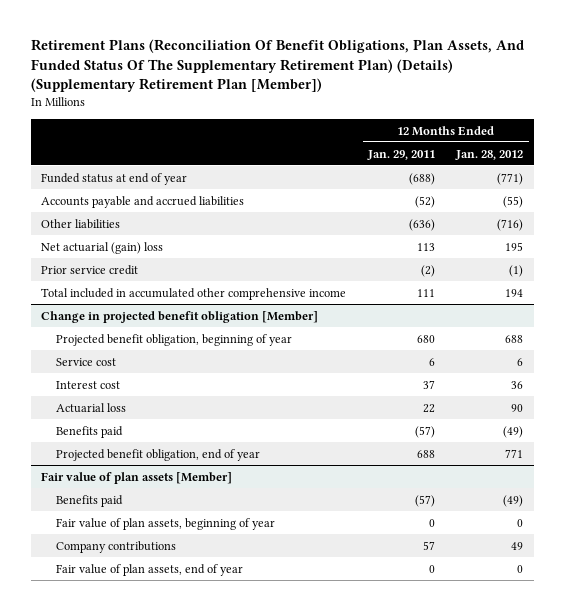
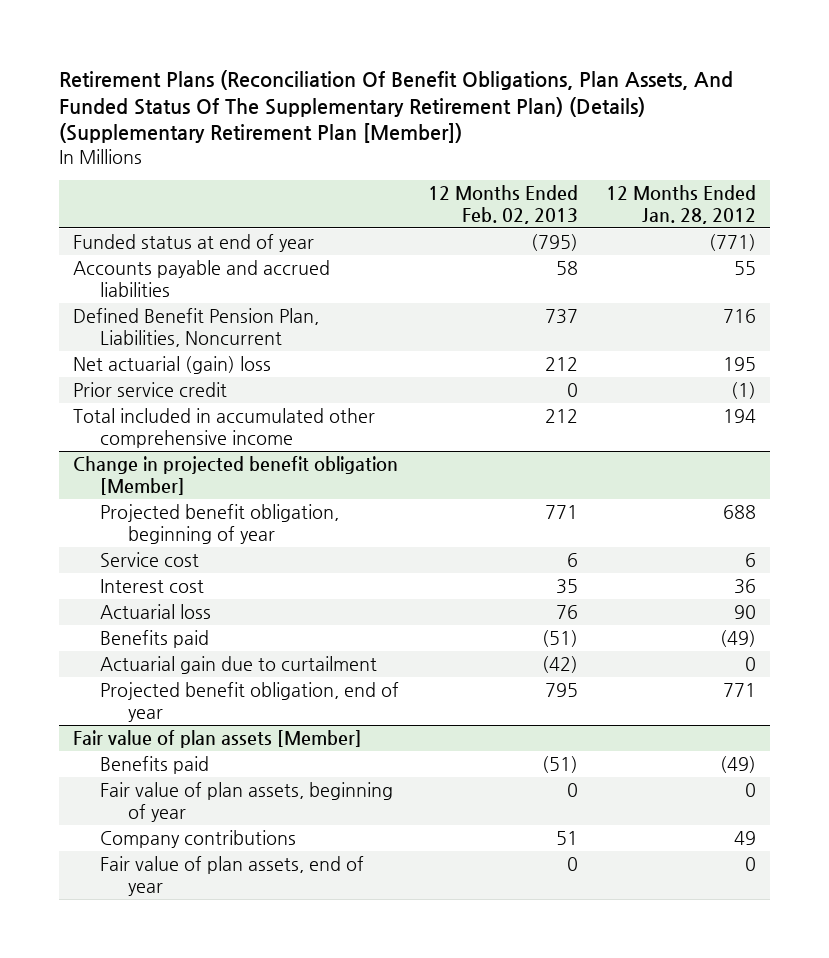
[366,149,435,160] Jan. 29, 2011 -> none
none -> [427,185,578,224] 12 Months Ended Feb. 02, 2013
[41,218,121,229] Other liabilities -> none
[503,195,524,208] (55) -> [733,261,756,276] 55
none -> [72,308,319,347] Defined Benefit Pension Plan, Liabilities, Noncurrent
none -> [100,656,378,675] Actuarial gain due to curtailment

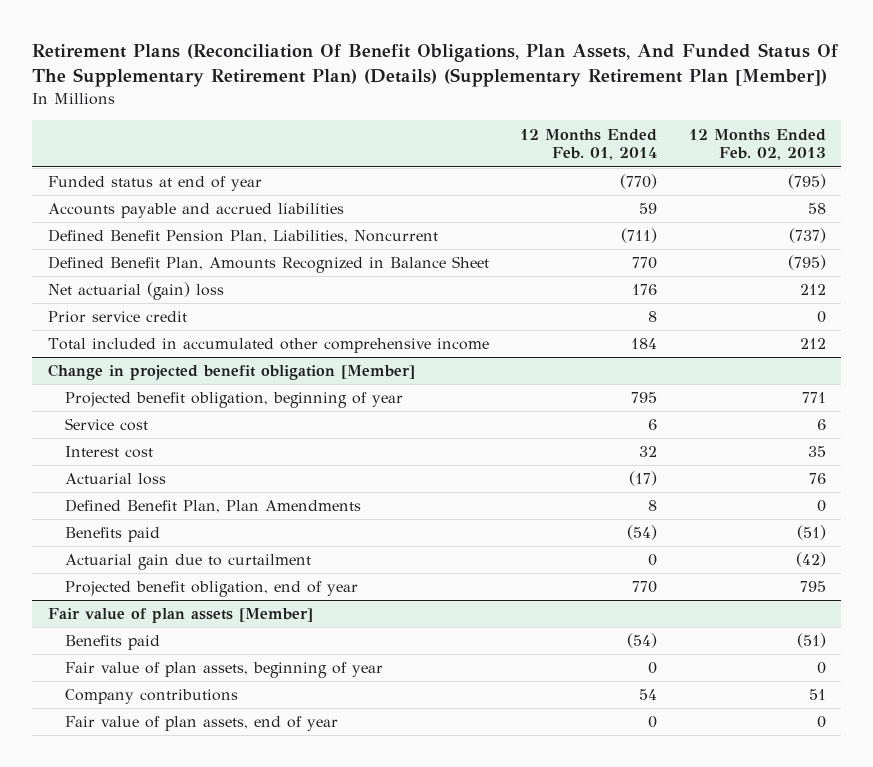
[605,185,756,224] 12 Months Ended Jan. 28, 2012 -> none
none -> [520,128,658,161] 12 Months Ended Feb. 01, 2014
[544,309,578,325] 737 -> [788,228,826,244] (737)
none -> [47,256,489,274] Defined Benefit Plan, Amounts Recognized in Balance Sheet
none -> [65,499,362,514] Defined Benefit Plan, Plan Amendments

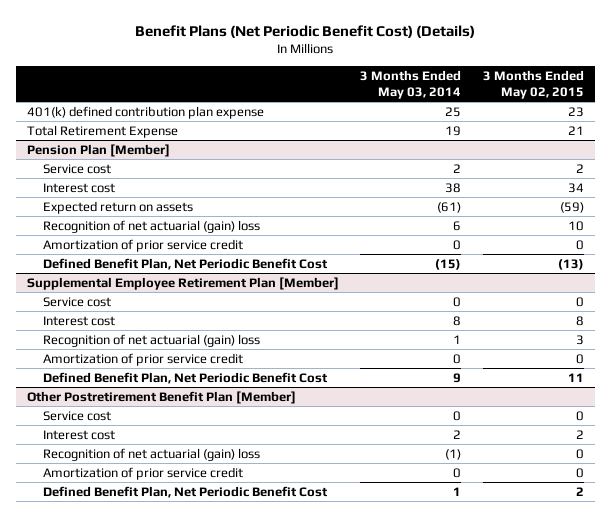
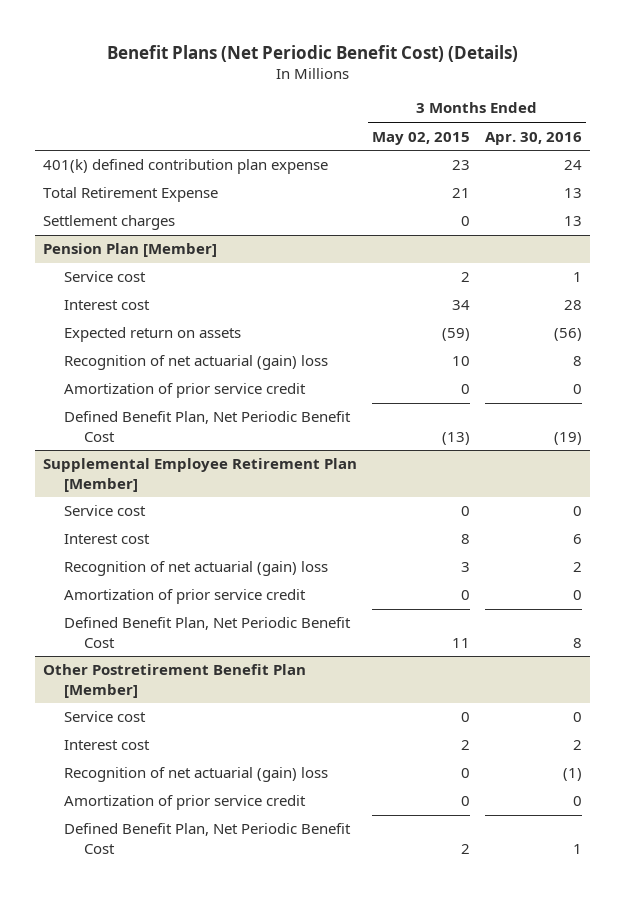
[360,69,462,99] 3 Months Ended May 03, 2014 -> none
none -> [485,131,583,145] Apr. 30, 2016
none -> [42,215,175,231] Settlement charges

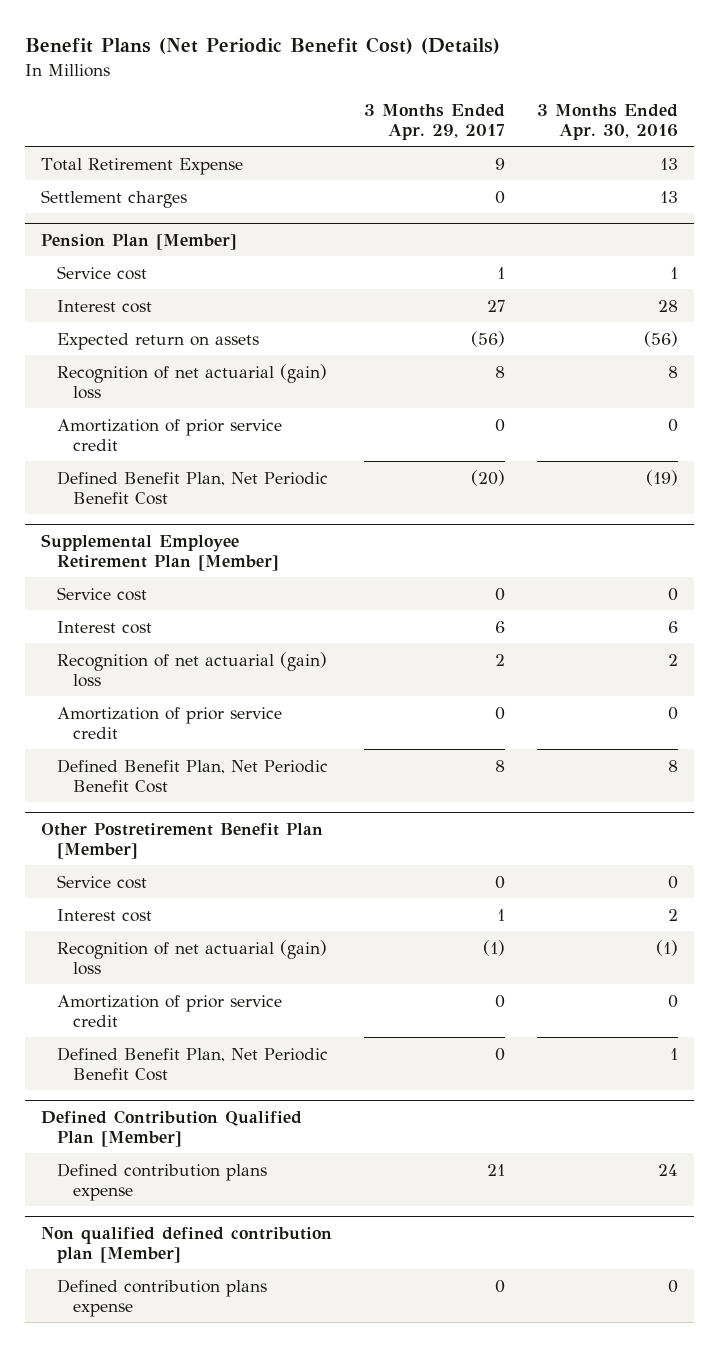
[372,131,471,145] May 02, 2015 -> none
none -> [364,103,506,140] 3 Months Ended Apr. 29, 2017
[42,159,328,175] 401(k) defined contribution plan expense -> none
none -> [41,1109,303,1147] Defined Contribution Qualified Plan [Member]
none -> [56,1162,267,1201] Defined contribution plans expense
none -> [41,1226,333,1263] Non qualified defined contribution plan [Member]
none -> [56,1278,267,1317] Defined contribution plans expense

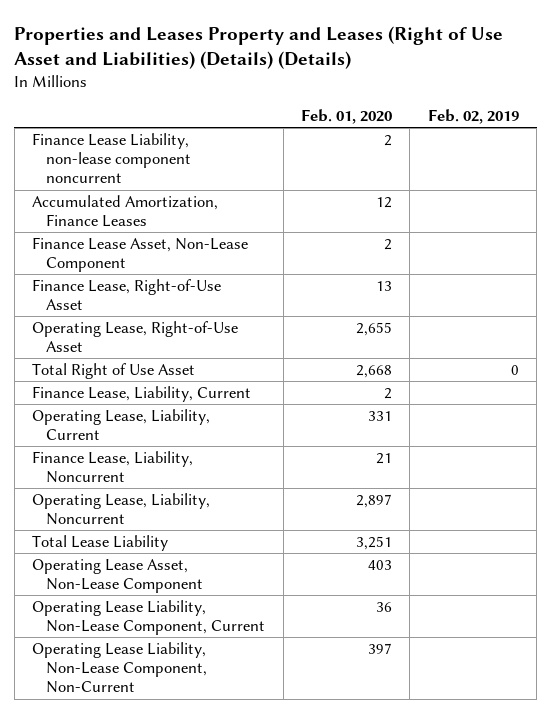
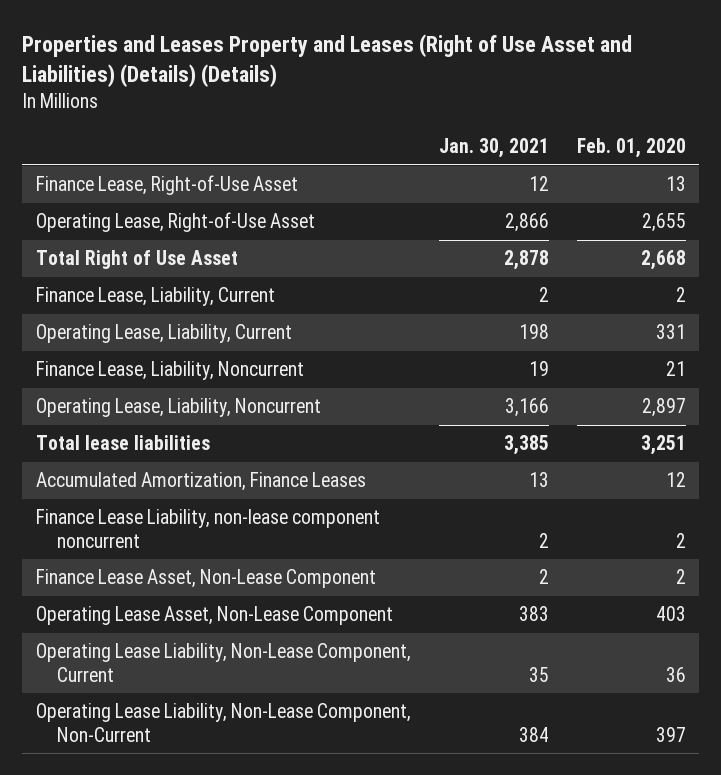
[427,109,519,125] Feb. 02, 2019 -> none
none -> [438,137,549,158] Jan. 30, 2021
[31,535,168,552] Total Lease Liability -> [35,435,210,451] Total lease liabilities
[31,195,218,228] Accumulated Amortization, Finance Leases -> [35,472,366,492] Accumulated Amortization, Finance Leases
[31,133,192,184] Finance Lease Liability, non-lease component noncurrent -> [35,509,380,548] Finance Lease Liability, non-lease component noncurrent
[31,237,248,273] Finance Lease Asset, Non-Lease Component -> [35,569,376,589] Finance Lease Asset, Non-Lease Component

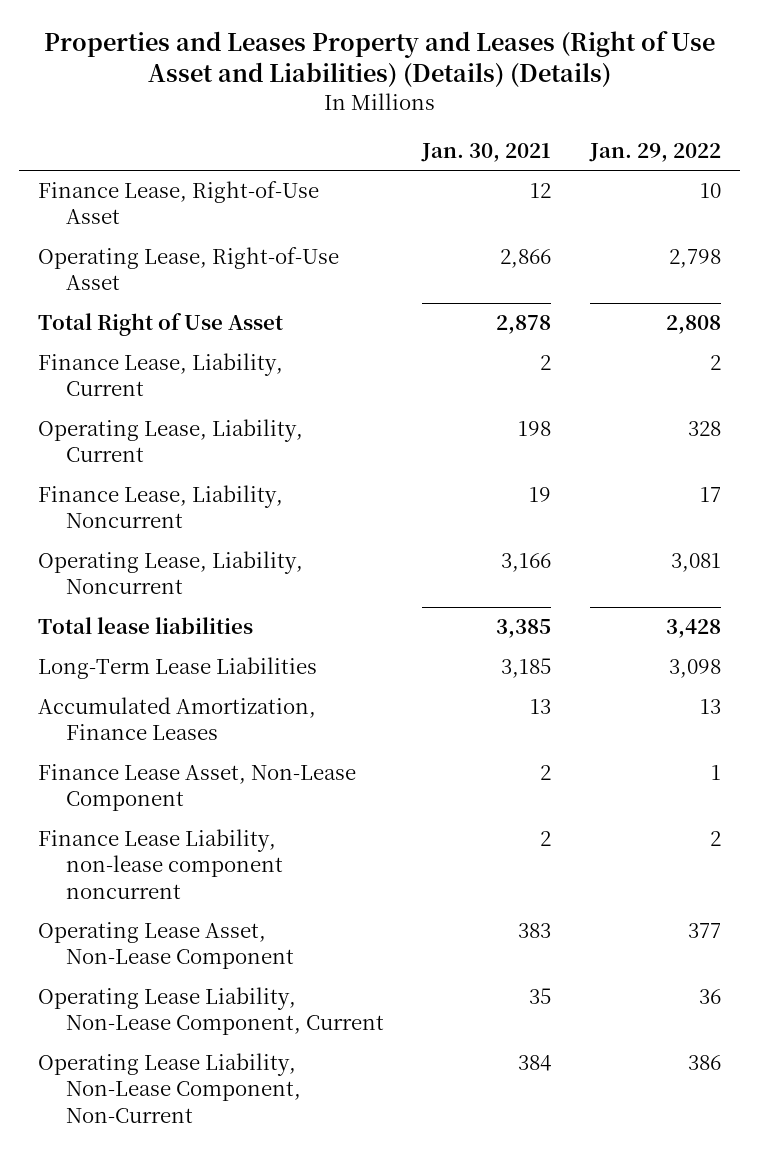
[576,137,686,158] Feb. 01, 2020 -> none
none -> [589,142,722,162] Jan. 29, 2022
none -> [38,657,318,680] Long-Term Lease Liabilities
[35,509,380,548] Finance Lease Liability, non-lease component noncurrent -> [38,829,283,899] Finance Lease Liability, non-lease component noncurrent

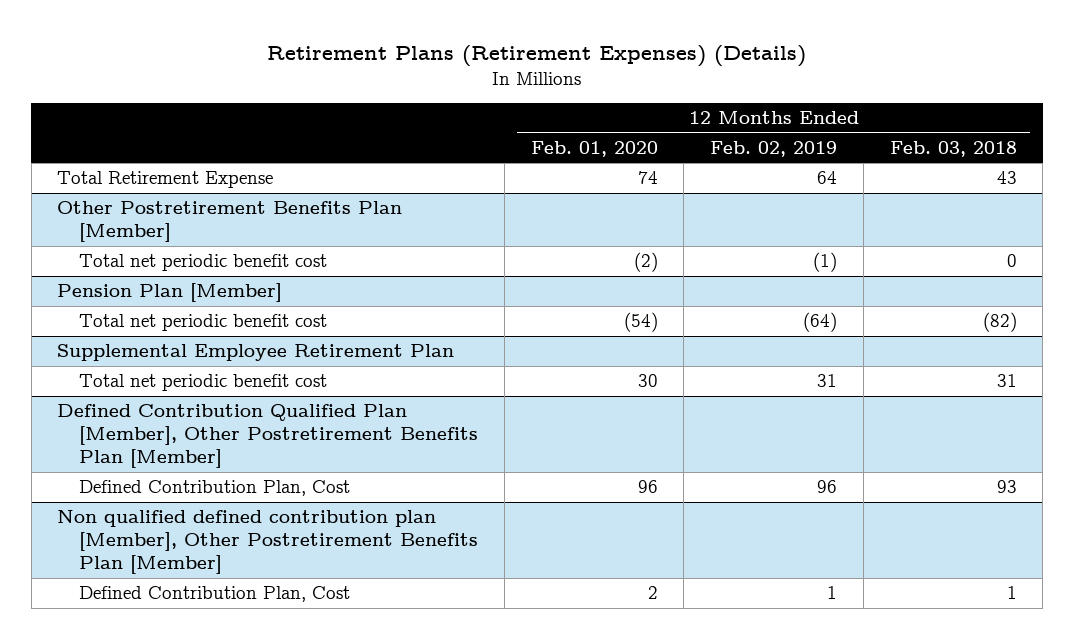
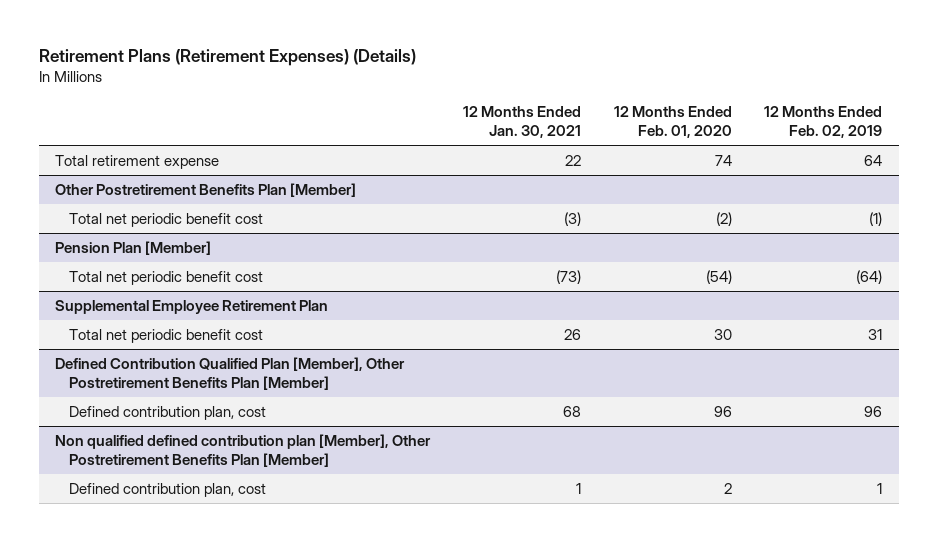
[889,140,1017,157] Feb. 03, 2018 -> none
none -> [462,106,581,139] 12 Months Ended Jan. 30, 2021
[57,171,274,189] Total Retirement Expense -> [55,155,220,170] Total retirement expense
[79,480,351,497] Defined Contribution Plan, Cost -> [68,406,266,421] Defined contribution plan, cost
[79,586,351,603] Defined Contribution Plan, Cost -> [68,483,266,498] Defined contribution plan, cost

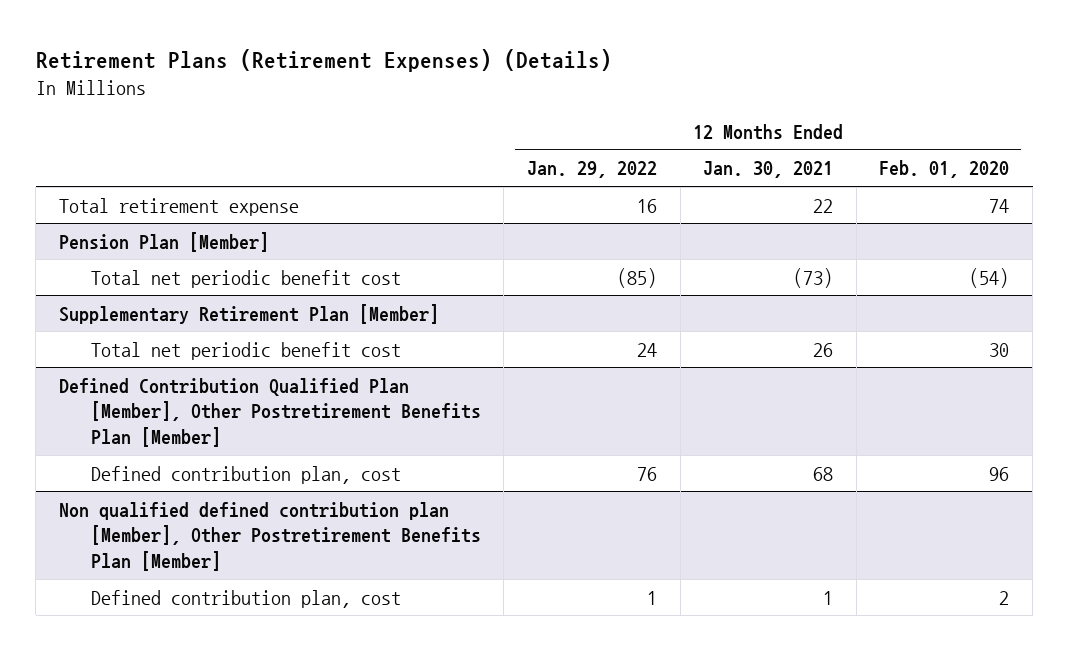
[764,106,883,139] 12 Months Ended Feb. 02, 2019 -> none
none -> [526,161,657,179] Jan. 29, 2022
[55,183,357,198] Other Postretirement Benefits Plan [Member] -> none
[68,213,263,228] Total net periodic benefit cost -> none
[55,300,329,315] Supplemental Employee Retirement Plan -> [58,303,439,324] Supplementary Retirement Plan [Member]

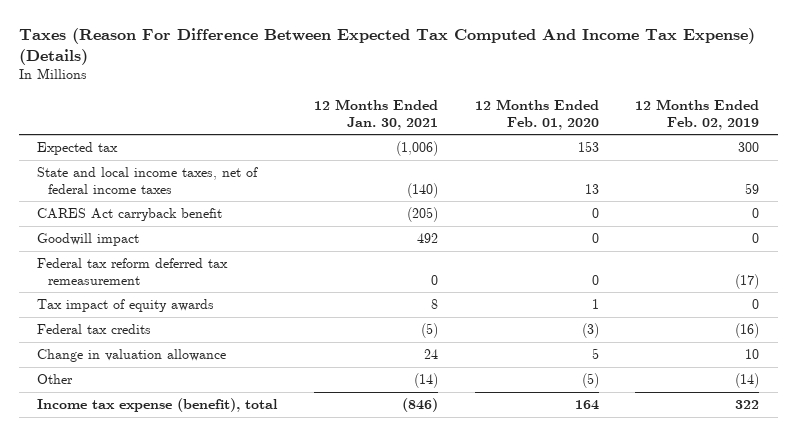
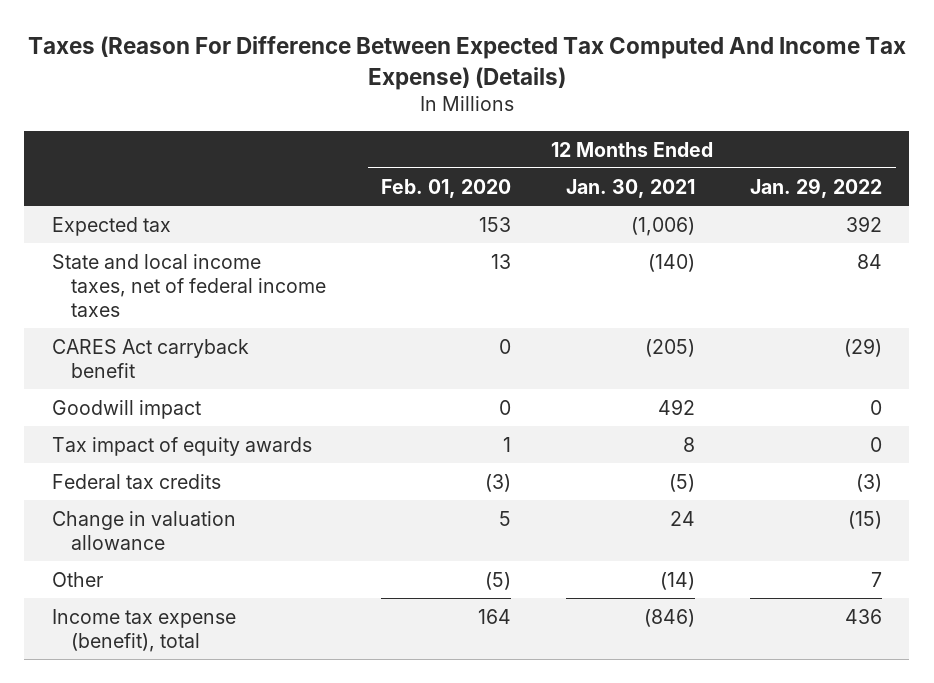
[635,99,760,130] 12 Months Ended Feb. 02, 2019 -> none
none -> [750,177,883,198] Jan. 29, 2022
[37,258,229,285] Federal tax reform deferred tax remeasurement -> none

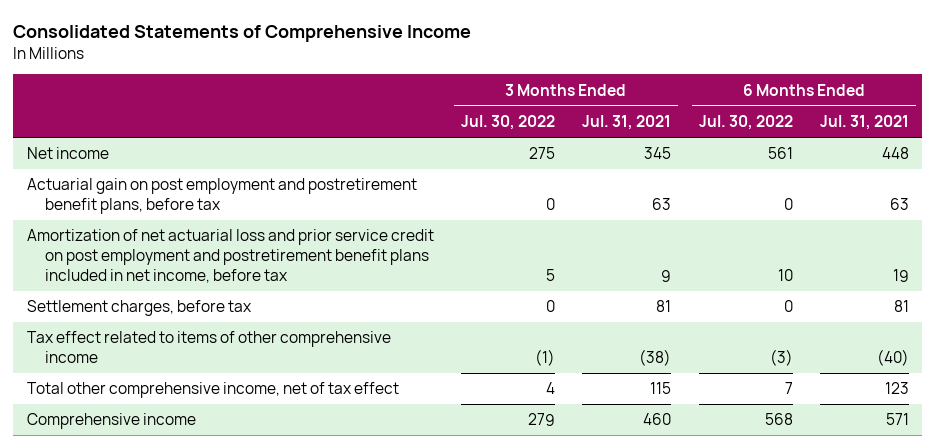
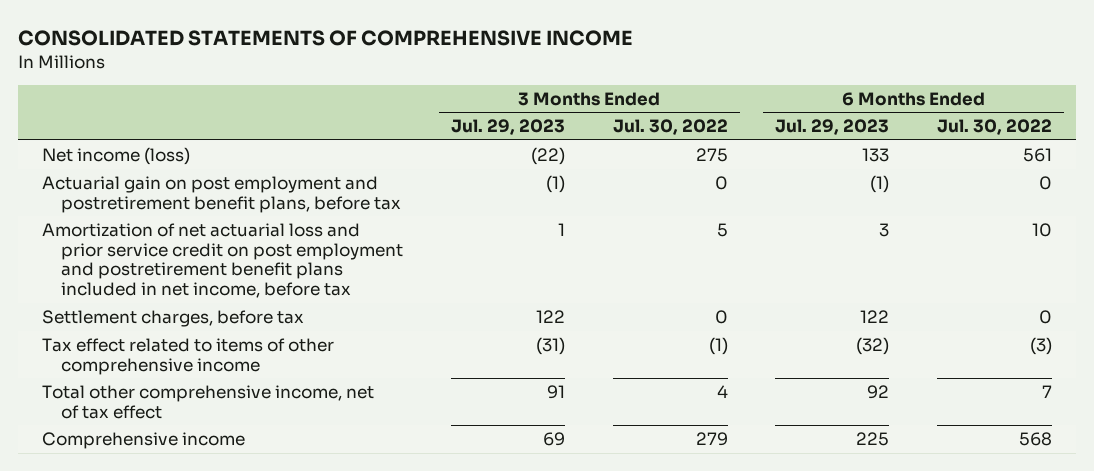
[13,24,472,42] Consolidated Statements of Comprehensive Income -> [18,29,634,46] CONSOLIDATED STATEMENTS OF COMPREHENSIVE INCOME
[582,115,672,131] Jul. 31, 2021 -> none
[819,115,909,131] Jul. 31, 2021 -> none
none -> [451,119,566,136] Jul. 29, 2023
none -> [775,119,890,136] Jul. 29, 2023
[26,147,109,160] Net income -> [42,147,191,166] Net income (loss)

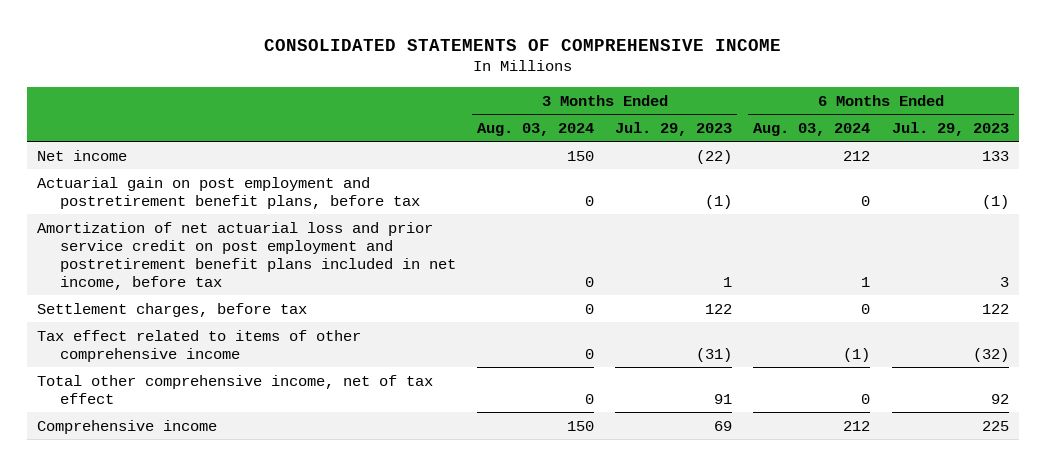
[612,119,728,136] Jul. 30, 2022 -> none
[936,119,1052,136] Jul. 30, 2022 -> none
none -> [476,122,594,136] Aug. 03, 2024
none -> [753,122,871,136] Aug. 03, 2024
[42,147,191,166] Net income (loss) -> [37,149,128,161] Net income

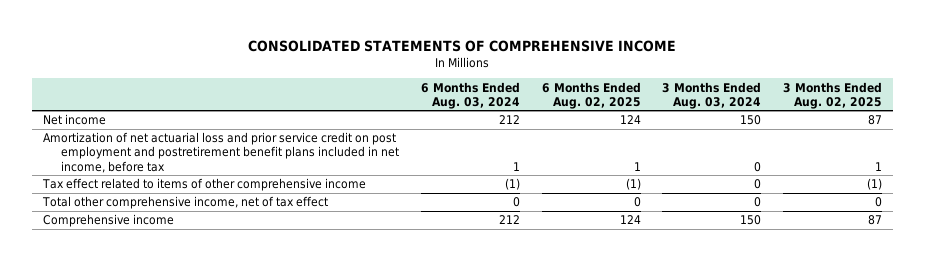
[615,121,733,136] Jul. 29, 2023 -> none
[891,121,1009,136] Jul. 29, 2023 -> none
none -> [541,81,641,109] 6 Months Ended Aug. 02, 2025
none -> [783,81,883,109] 3 Months Ended Aug. 02, 2025
[37,176,420,209] Actuarial gain on post employment and postretirement benefit plans, before tax -> none
[37,302,308,317] Settlement charges, before tax -> none

